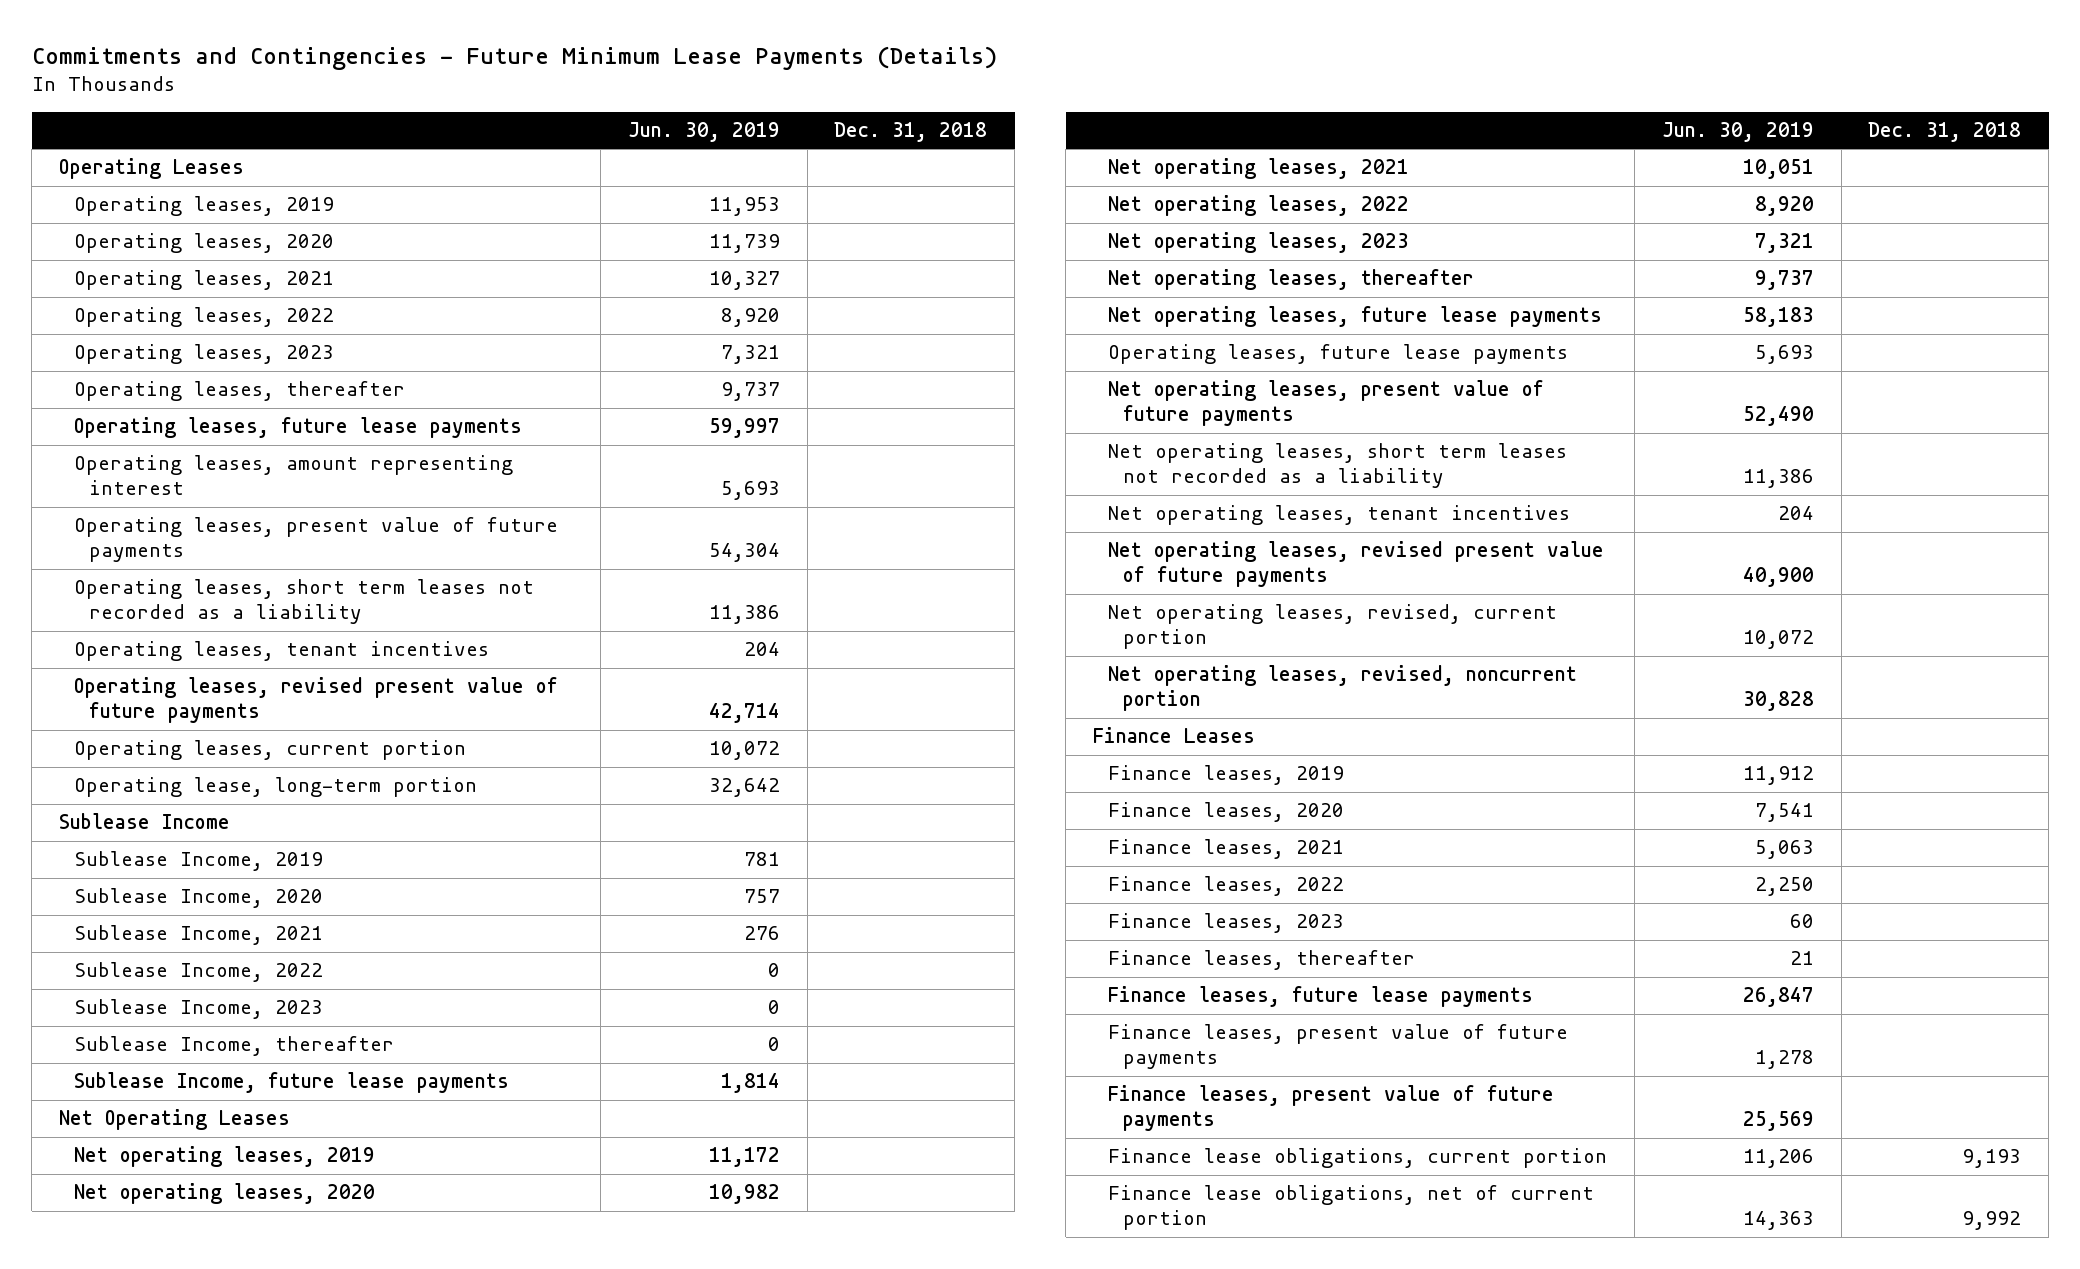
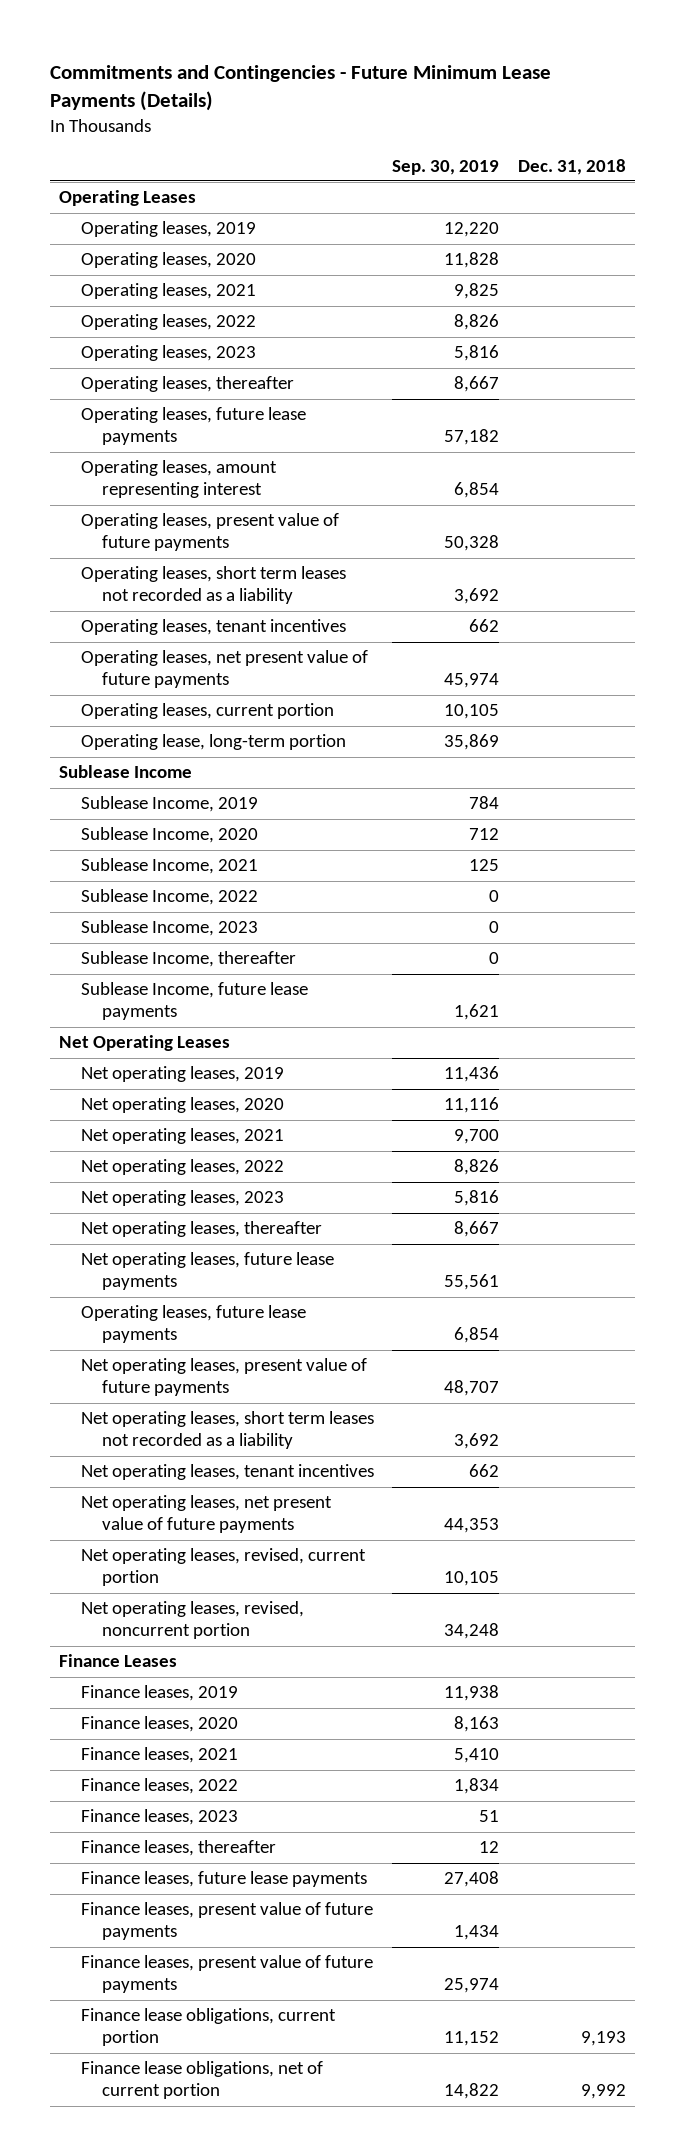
[627,122,780,143] Jun. 30, 2019 -> none
none -> [392,159,500,175] Sep. 30, 2019
[74,677,559,724] Operating leases, revised present value of future payments -> [80,650,368,689] Operating leases, net present value of future payments
[1108,541,1605,588] Net operating leases, revised present value of future payments -> [80,1495,332,1534] Net operating leases, net present value of future payments

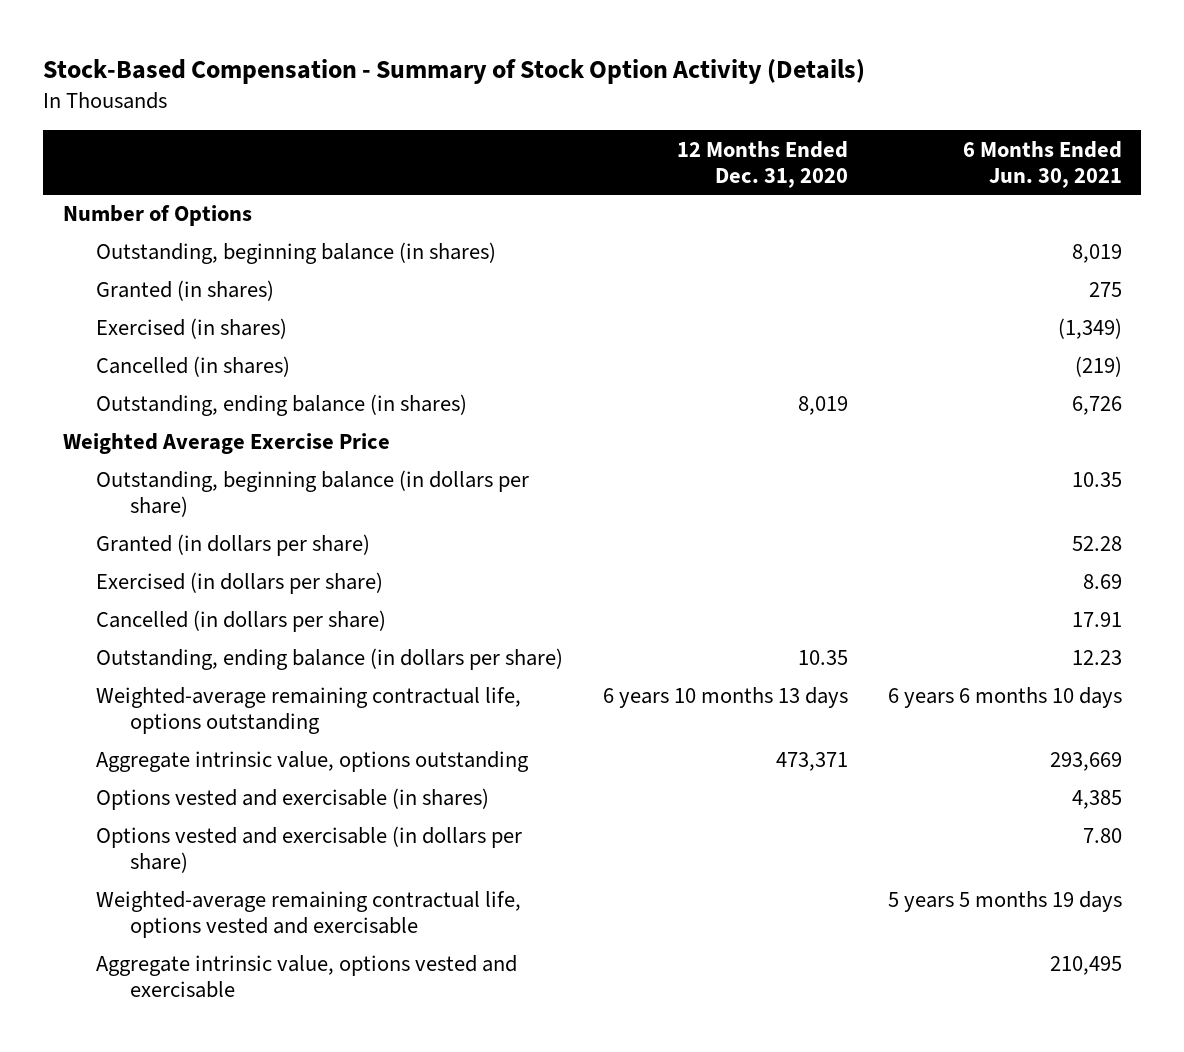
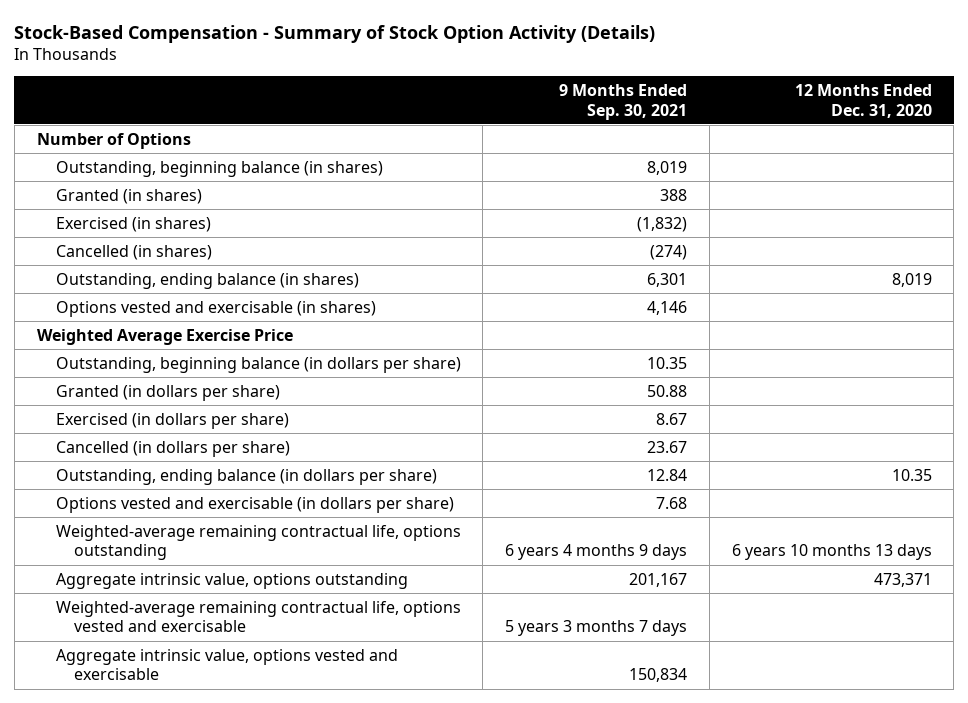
[962,140,1122,188] 6 Months Ended Jun. 30, 2021 -> none
none -> [559,83,688,120] 9 Months Ended Sep. 30, 2021
[96,788,490,811] Options vested and exercisable (in shares) -> [55,300,376,317] Options vested and exercisable (in shares)
[96,826,523,874] Options vested and exercisable (in dollars per share) -> [55,496,454,513] Options vested and exercisable (in dollars per share)

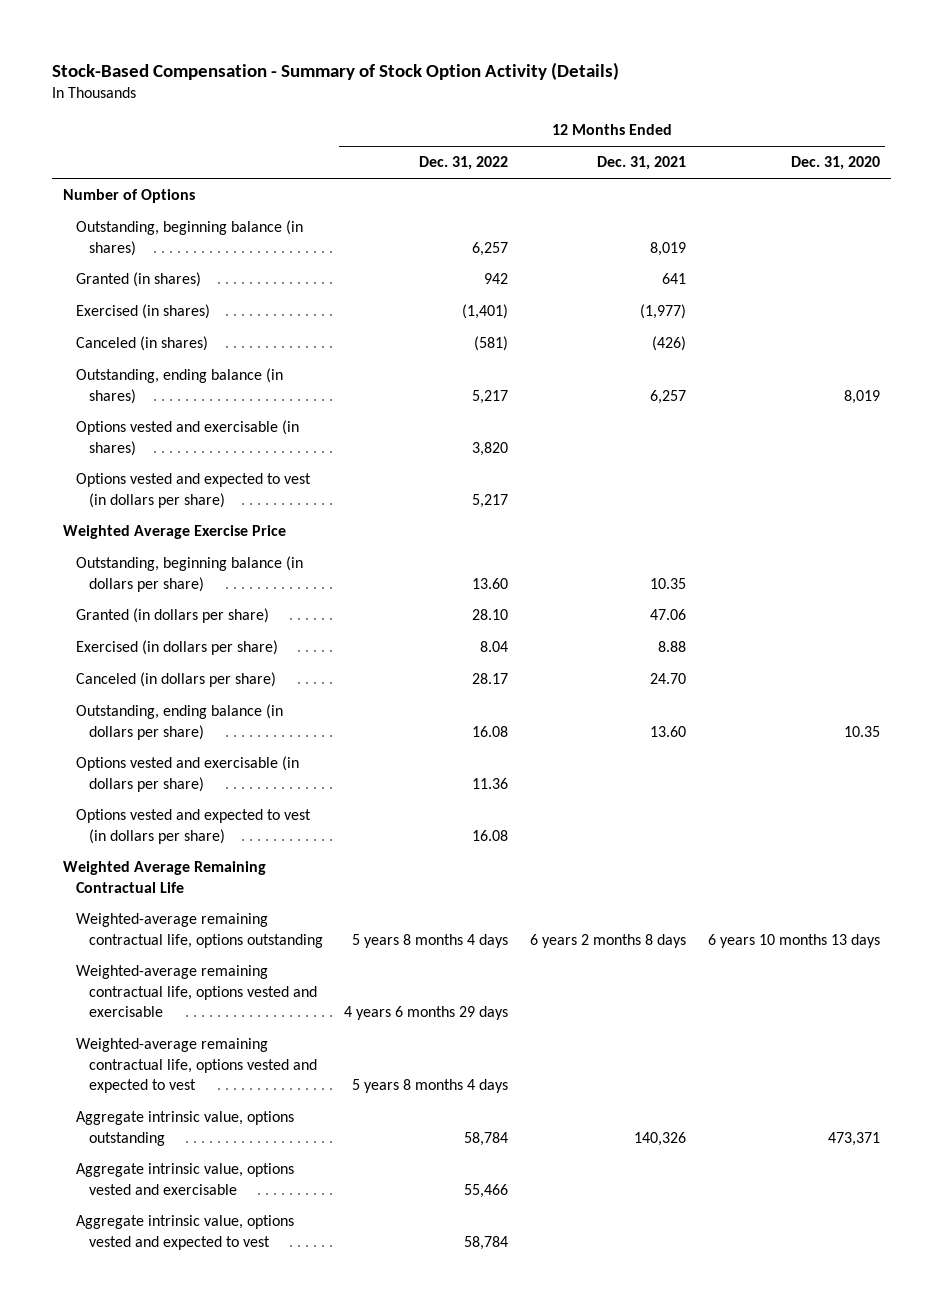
[559,83,688,120] 9 Months Ended Sep. 30, 2021 -> none
none -> [419,156,509,171] Dec. 31, 2022
none -> [596,156,686,171] Dec. 31, 2021
[55,244,212,260] Cancelled (in shares) -> [75,336,208,352] Canceled (in shares)
none -> [75,473,311,508] Options vested and expected to vest (in dollars per share)
[55,440,290,457] Cancelled (in dollars per share) -> [75,672,276,688] Canceled (in dollars per share)
none -> [75,809,311,844] Options vested and expected to vest (in dollars per share)
none -> [62,861,266,893] Weighted Average Remaining Contractual Life
none -> [75,1038,317,1094] Weighted-average remaining contractual life, options vested and expected to vest
[55,572,408,589] Aggregate intrinsic value, options outstanding -> [75,1111,294,1146] Aggregate intrinsic value, options outstanding
none -> [75,1215,294,1250] Aggregate intrinsic value, options vested and expected to vest

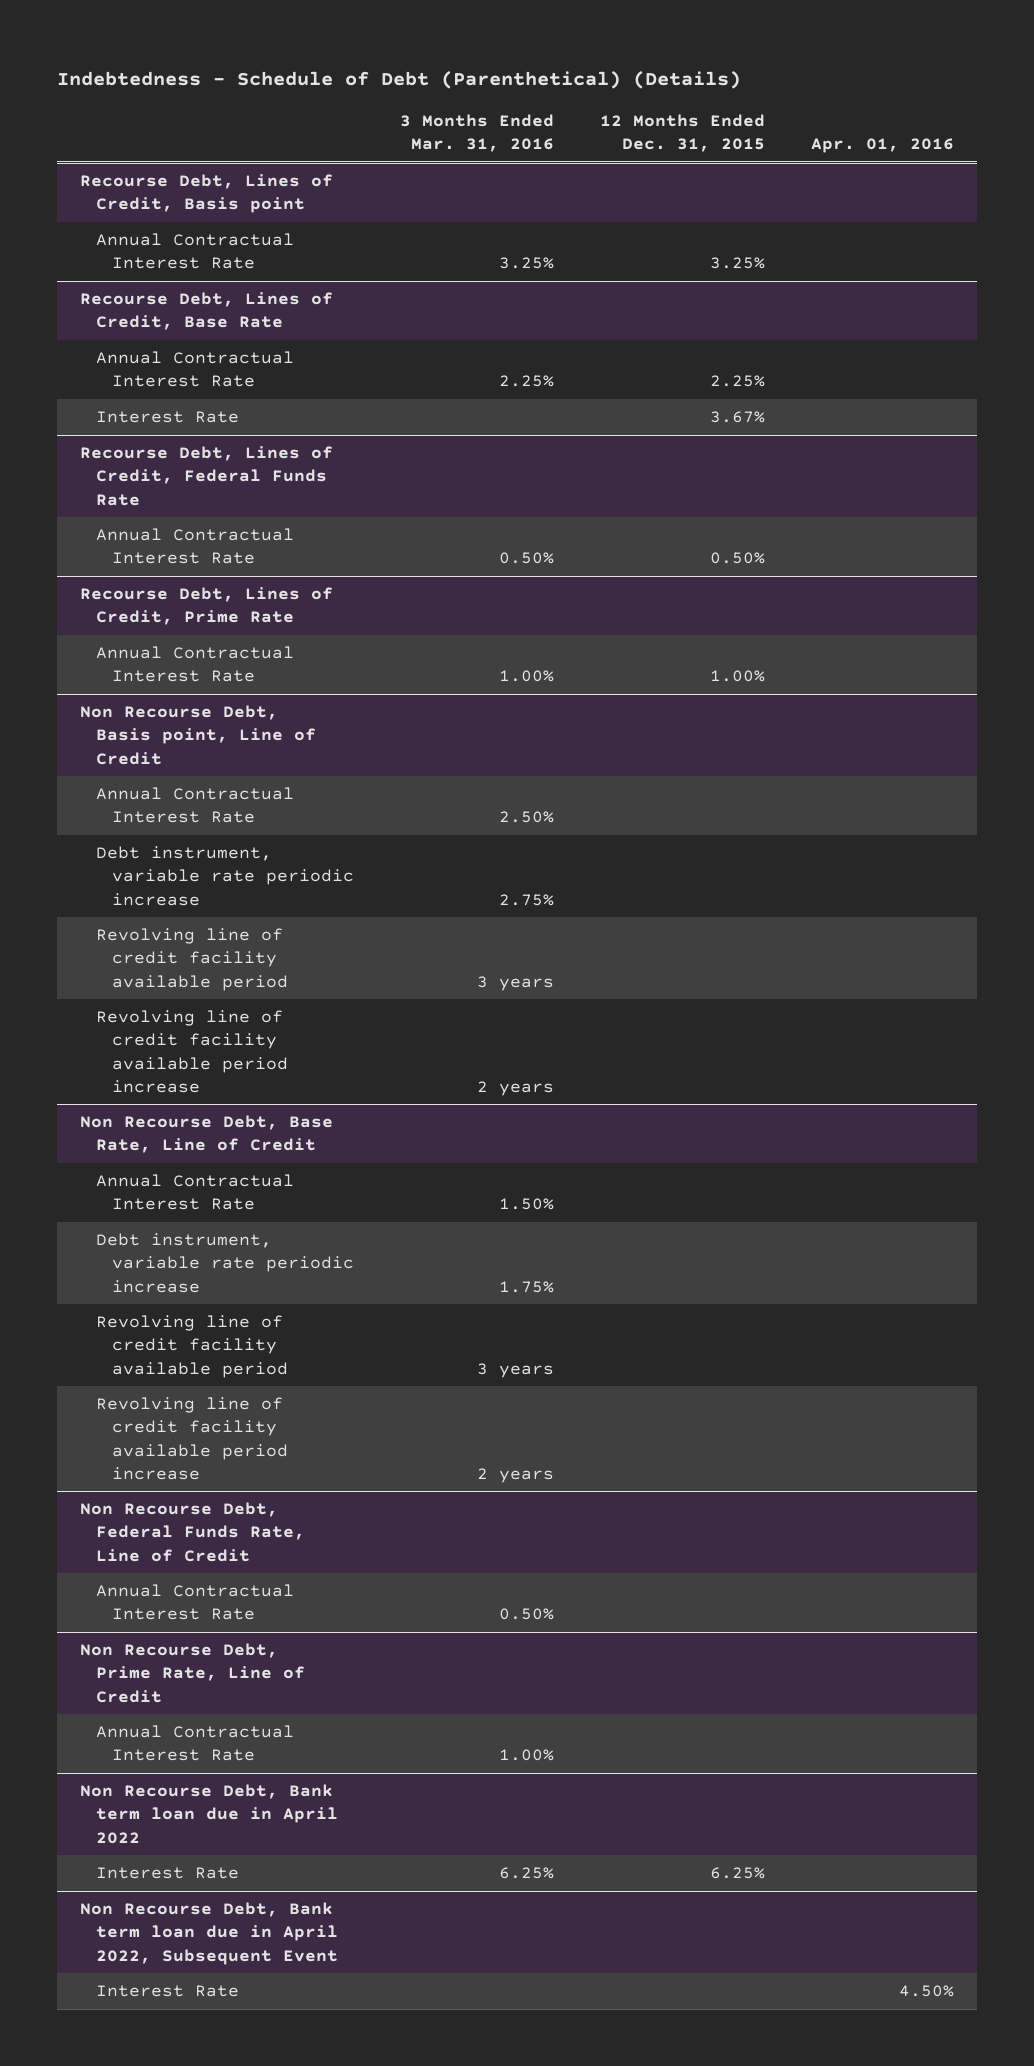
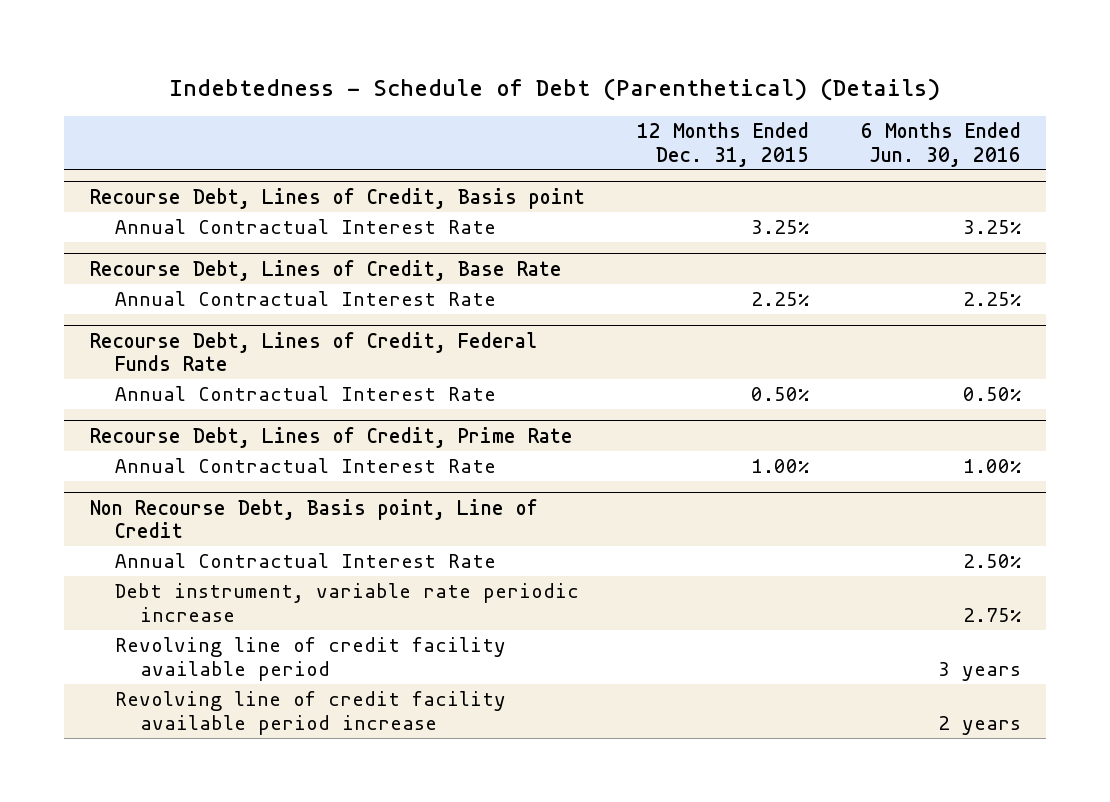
[399,113,554,152] 3 Months Ended Mar. 31, 2016 -> none
[811,137,955,153] Apr. 01, 2016 -> none
none -> [860,121,1021,167] 6 Months Ended Jun. 30, 2016
[95,411,239,424] Interest Rate -> none
[79,1115,333,1154] Non Recourse Debt, Base Rate, Line of Credit -> none
[95,1174,294,1211] Annual Contractual Interest Rate -> none
[95,1233,354,1293] Debt instrument, variable rate periodic increase -> none
[95,1315,288,1378] Revolving line of credit facility available period -> none
[95,1397,288,1480] Revolving line of credit facility available period increase -> none
[79,1502,305,1562] Non Recourse Debt, Federal Funds Rate, Line of Credit -> none
[95,1584,294,1621] Annual Contractual Interest Rate -> none
[79,1643,305,1703] Non Recourse Debt, Prime Rate, Line of Credit -> none
[95,1725,294,1762] Annual Contractual Interest Rate -> none
[79,1784,338,1844] Non Recourse Debt, Bank term loan due in April 2022 -> none
[95,1867,239,1880] Interest Rate -> none
[79,1902,338,1965] Non Recourse Debt, Bank term loan due in April 2022, Subsequent Event -> none
[95,1985,239,1998] Interest Rate -> none

